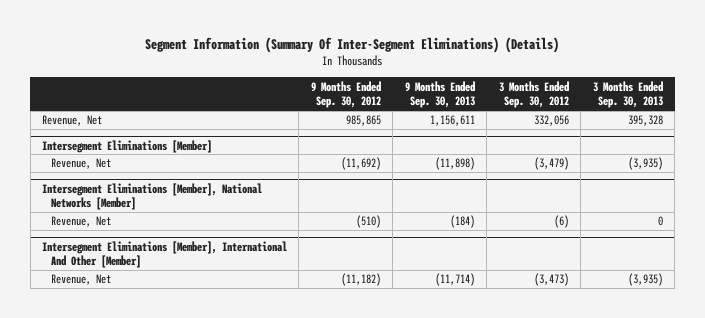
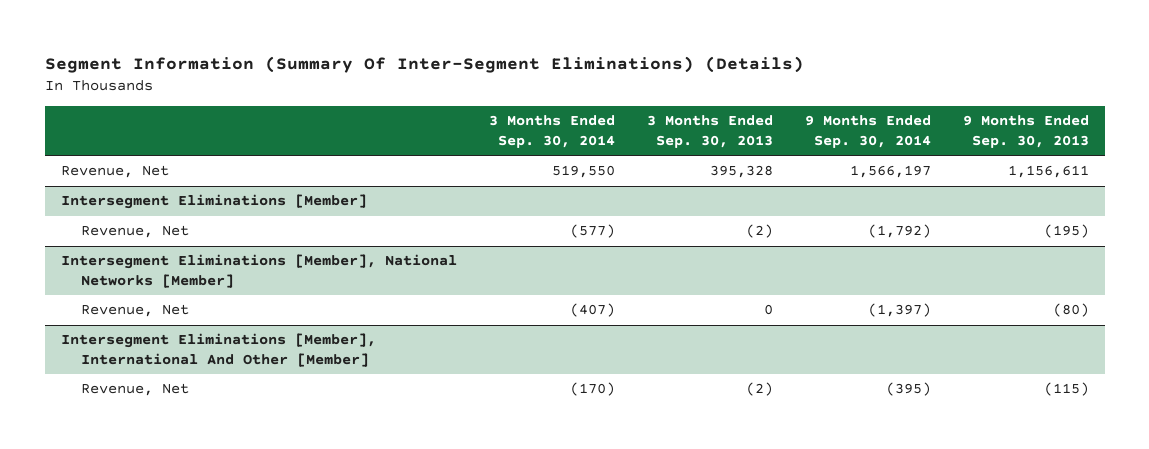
[310,80,381,109] 9 Months Ended Sep. 30, 2012 -> none
[498,80,569,109] 3 Months Ended Sep. 30, 2012 -> none
none -> [488,115,615,148] 3 Months Ended Sep. 30, 2014
none -> [804,115,931,148] 9 Months Ended Sep. 30, 2014
[434,157,475,171] (11,898) -> [1043,224,1089,239] (195)
[627,157,663,171] (3,935) -> [745,224,773,239] (2)
[449,215,475,229] (184) -> [1052,303,1089,318] (80)
[434,273,475,287] (11,714) -> [1043,382,1089,397] (115)
[627,273,663,287] (3,935) -> [745,382,773,397] (2)

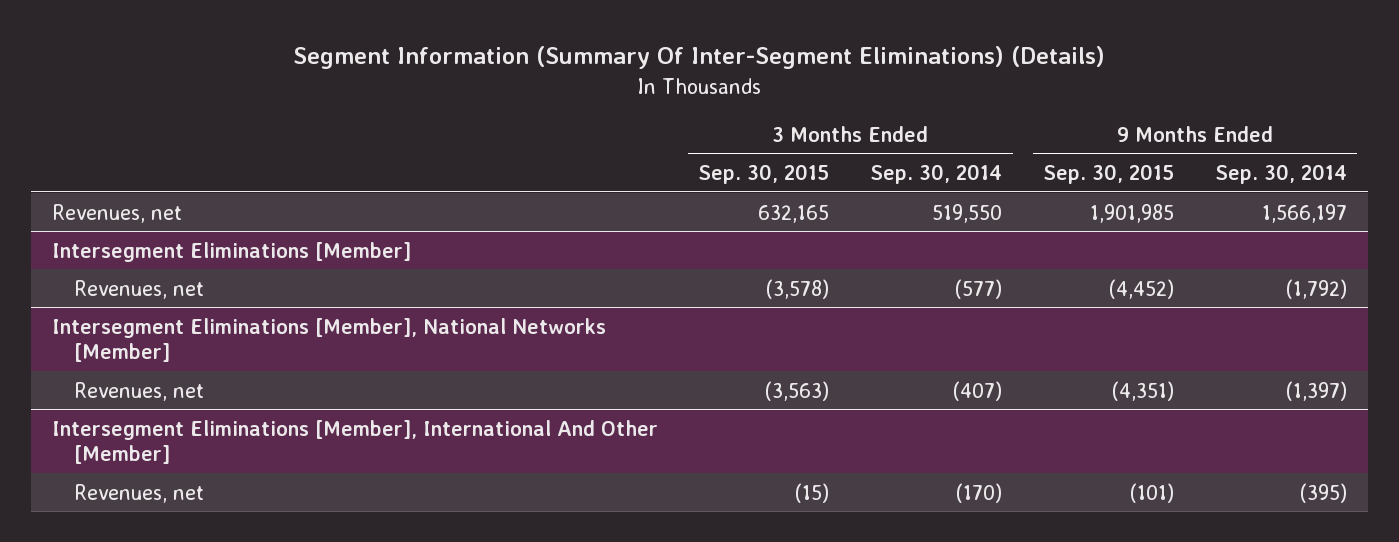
[646,115,773,148] 3 Months Ended Sep. 30, 2013 -> none
[962,115,1089,148] 9 Months Ended Sep. 30, 2013 -> none
none -> [698,164,830,185] Sep. 30, 2015
none -> [1043,164,1175,185] Sep. 30, 2015
[60,165,169,179] Revenue, Net -> [51,203,182,223] Revenues, net
[80,225,189,239] Revenue, Net -> [73,279,204,299] Revenues, net
[80,304,189,318] Revenue, Net -> [73,381,204,401] Revenues, net
[80,383,189,397] Revenue, Net -> [73,483,204,503] Revenues, net

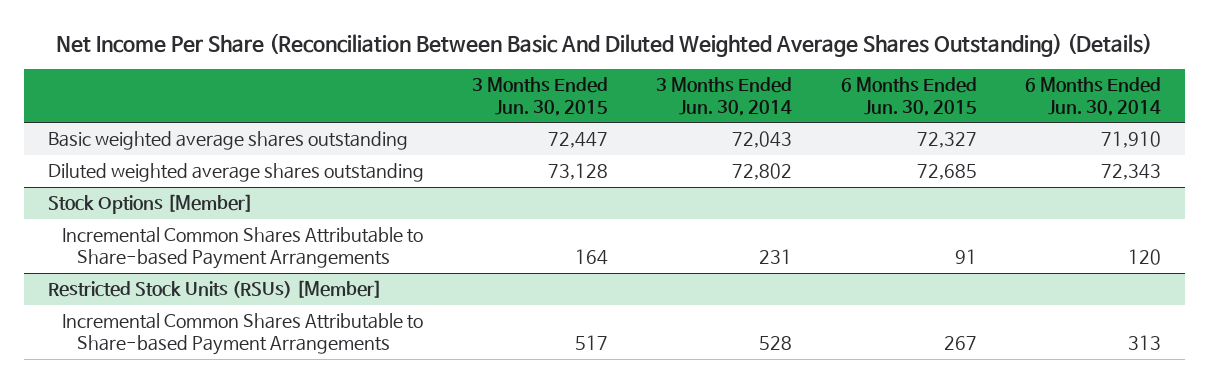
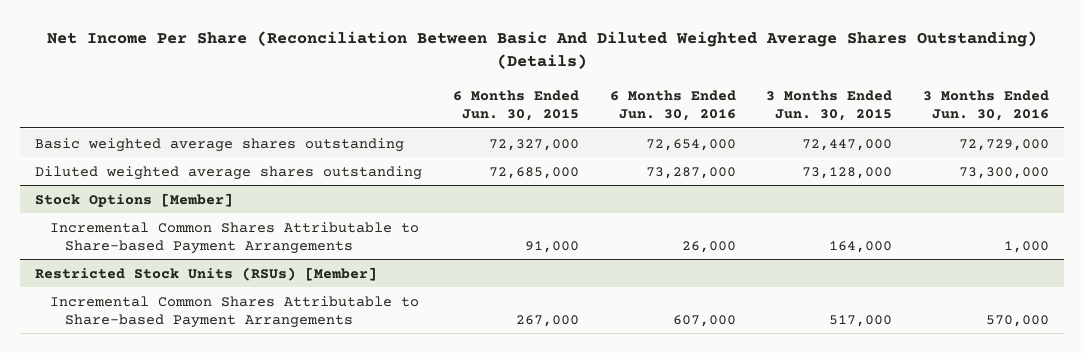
[656,76,793,116] 3 Months Ended Jun. 30, 2014 -> none
[1024,76,1161,116] 6 Months Ended Jun. 30, 2014 -> none
none -> [609,89,736,121] 6 Months Ended Jun. 30, 2016
none -> [923,89,1050,121] 3 Months Ended Jun. 30, 2016
[547,132,608,149] 72,447 -> [802,138,893,151] 72,447,000
[916,132,977,149] 72,327 -> [488,138,579,151] 72,327,000
[547,163,608,181] 73,128 -> [802,166,893,179] 73,128,000
[916,164,977,181] 72,685 -> [488,166,579,179] 72,685,000
[574,249,608,266] 164 -> [829,240,893,253] 164,000
[954,249,977,265] 91 -> [524,240,579,253] 91,000
[574,335,608,351] 517 -> [829,314,893,327] 517,000
[943,336,977,351] 267 -> [515,314,579,327] 267,000

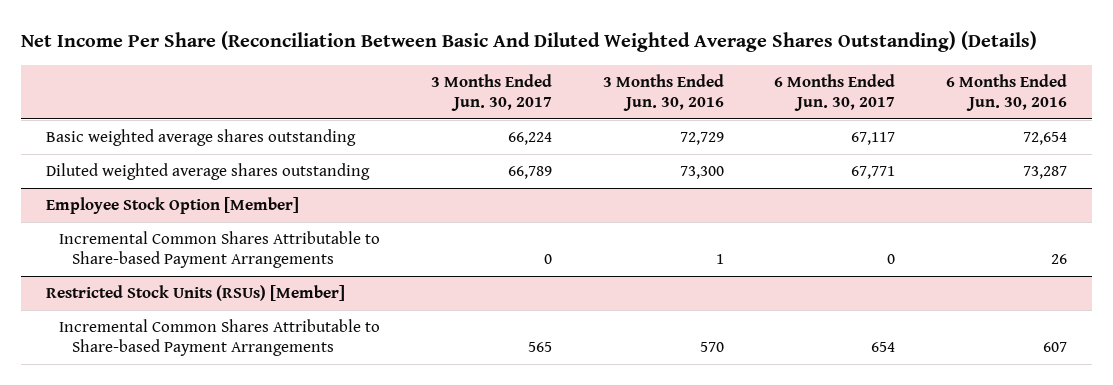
[452,89,579,121] 6 Months Ended Jun. 30, 2015 -> none
[766,89,893,121] 3 Months Ended Jun. 30, 2015 -> none
none -> [430,73,552,112] 3 Months Ended Jun. 30, 2017
none -> [774,73,896,112] 6 Months Ended Jun. 30, 2017
[645,138,736,151] 72,654,000 -> [1023,132,1068,146] 72,654
[959,138,1050,151] 72,729,000 -> [679,132,724,146] 72,729
[645,166,736,179] 73,287,000 -> [1023,166,1068,180] 73,287
[959,166,1050,179] 73,300,000 -> [679,166,724,180] 73,300
[35,192,234,207] Stock Options [Member] -> [46,197,300,215] Employee Stock Option [Member]
[681,240,736,253] 26,000 -> [1051,254,1068,265] 26
[1004,240,1050,253] 1,000 -> [715,254,724,265] 1
[672,314,736,327] 607,000 -> [1043,342,1068,353] 607
[986,314,1050,327] 570,000 -> [699,342,724,353] 570

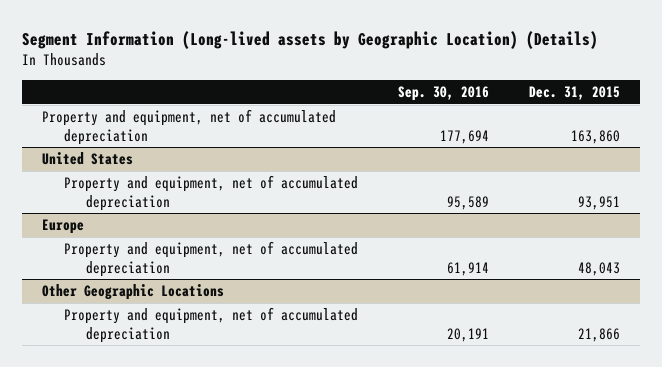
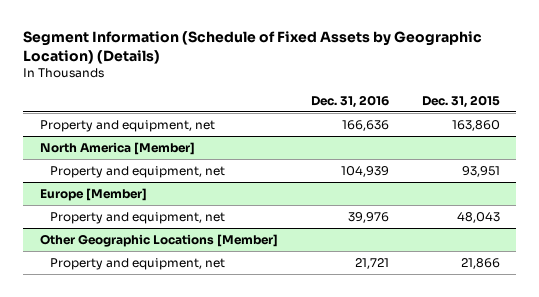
[22,31,599,50] Segment Information (Long-lived assets by Geographic Location) (Details) -> [23,30,483,64] Segment Information (Schedule of Fixed Assets by Geographic Location) (Details)
[398,85,490,101] Sep. 30, 2016 -> none
none -> [310,94,389,108] Dec. 31, 2016
[42,109,337,145] Property and equipment, net of accumulated depreciation -> [39,119,215,132] Property and equipment, net
[42,152,134,166] United States -> [39,141,195,155] North America [Member]
[64,175,359,211] Property and equipment, net of accumulated depreciation -> [49,165,225,178] Property and equipment, net
[42,219,85,235] Europe -> [39,187,147,201] Europe [Member]
[64,241,359,277] Property and equipment, net of accumulated depreciation -> [49,211,225,224] Property and equipment, net
[42,284,225,301] Other Geographic Locations -> [39,233,278,247] Other Geographic Locations [Member]
[64,307,359,343] Property and equipment, net of accumulated depreciation -> [49,257,225,270] Property and equipment, net

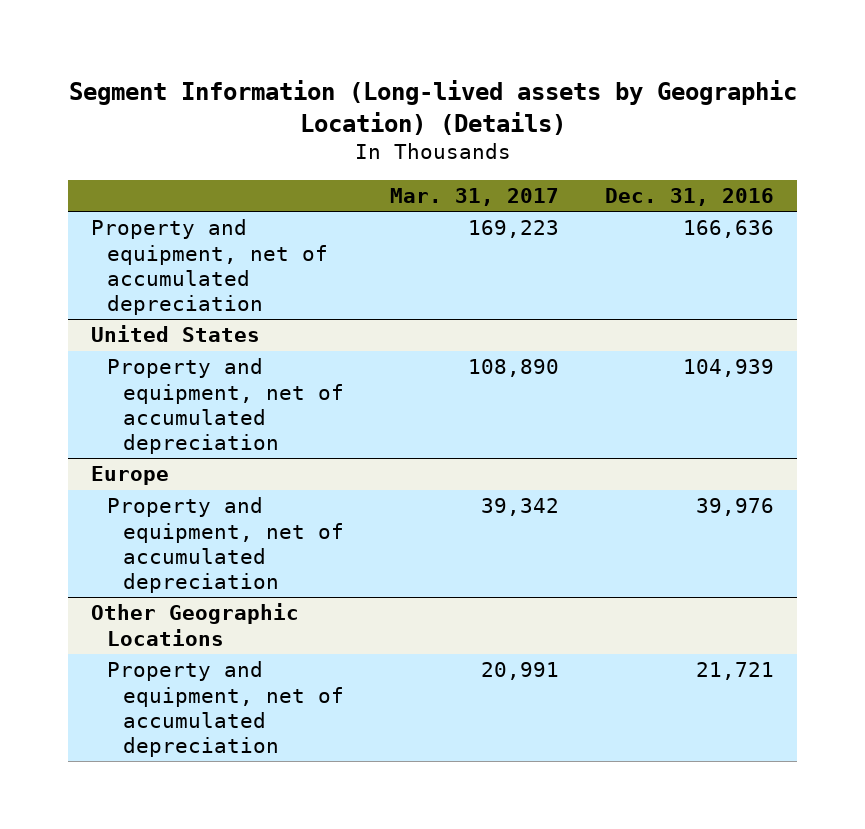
[23,30,483,64] Segment Information (Schedule of Fixed Assets by Geographic Location) (Details) -> [68,80,797,135] Segment Information (Long-lived assets by Geographic Location) (Details)
[421,94,500,108] Dec. 31, 2015 -> none
none -> [389,187,559,206] Mar. 31, 2017
[39,119,215,132] Property and equipment, net -> [91,219,329,316] Property and equipment, net of accumulated depreciation
[39,141,195,155] North America [Member] -> [91,325,261,343] United States
[49,165,225,178] Property and equipment, net -> [107,358,344,455] Property and equipment, net of accumulated depreciation
[39,187,147,201] Europe [Member] -> [91,466,170,486] Europe
[49,211,225,224] Property and equipment, net -> [107,497,344,594] Property and equipment, net of accumulated depreciation
[39,233,278,247] Other Geographic Locations [Member] -> [91,603,300,646] Other Geographic Locations
[49,257,225,270] Property and equipment, net -> [107,661,344,758] Property and equipment, net of accumulated depreciation

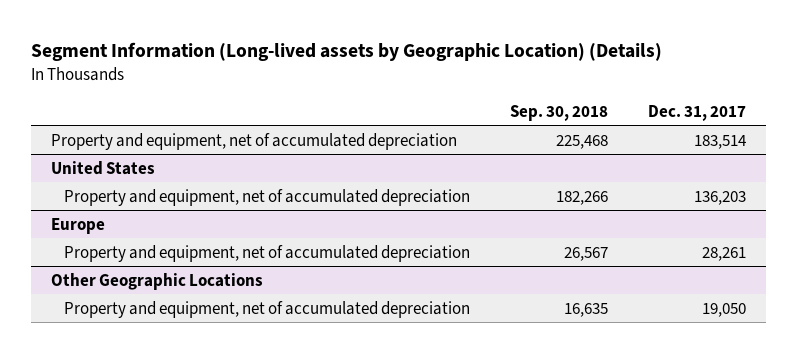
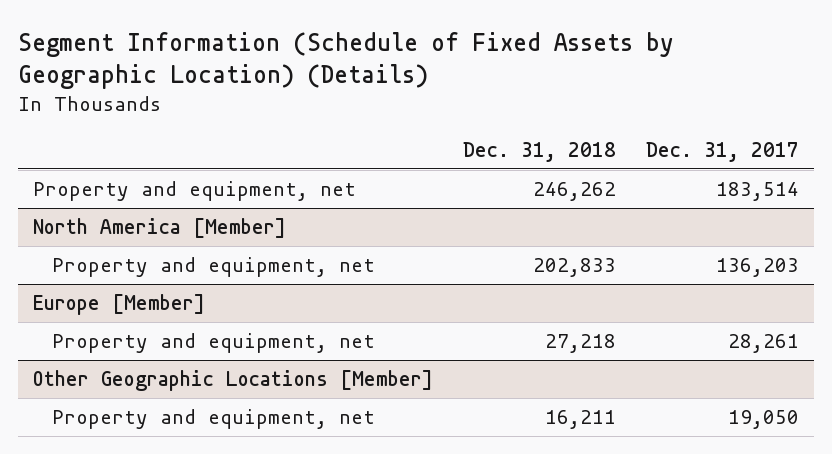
[30,42,662,62] Segment Information (Long-lived assets by Geographic Location) (Details) -> [18,31,674,89] Segment Information (Schedule of Fixed Assets by Geographic Location) (Details)
[510,104,609,121] Sep. 30, 2018 -> none
none -> [463,142,617,163] Dec. 31, 2018
[50,132,457,150] Property and equipment, net of accumulated depreciation -> [33,180,357,201] Property and equipment, net
[50,160,155,175] United States -> [33,217,287,238] North America [Member]
[64,188,471,206] Property and equipment, net of accumulated depreciation -> [51,256,375,277] Property and equipment, net
[50,217,105,234] Europe -> [33,293,206,315] Europe [Member]
[64,244,471,262] Property and equipment, net of accumulated depreciation -> [51,332,375,353] Property and equipment, net
[50,272,263,290] Other Geographic Locations -> [33,369,434,391] Other Geographic Locations [Member]
[64,300,471,318] Property and equipment, net of accumulated depreciation -> [51,408,375,429] Property and equipment, net

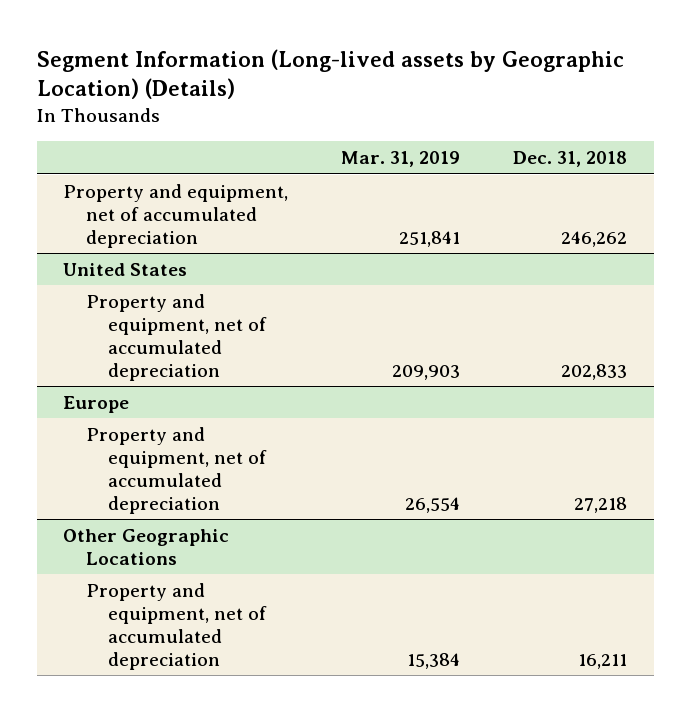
[18,31,674,89] Segment Information (Schedule of Fixed Assets by Geographic Location) (Details) -> [36,48,624,100] Segment Information (Long-lived assets by Geographic Location) (Details)
[645,142,799,163] Dec. 31, 2017 -> none
none -> [341,151,461,168] Mar. 31, 2019
[33,180,357,201] Property and equipment, net -> [63,183,289,248] Property and equipment, net of accumulated depreciation
[33,217,287,238] North America [Member] -> [63,262,188,276] United States
[51,256,375,277] Property and equipment, net -> [85,293,268,381] Property and equipment, net of accumulated depreciation
[33,293,206,315] Europe [Member] -> [63,395,130,413] Europe
[51,332,375,353] Property and equipment, net -> [85,426,268,514] Property and equipment, net of accumulated depreciation
[33,369,434,391] Other Geographic Locations [Member] -> [63,528,230,565] Other Geographic Locations
[51,408,375,429] Property and equipment, net -> [85,582,268,670] Property and equipment, net of accumulated depreciation

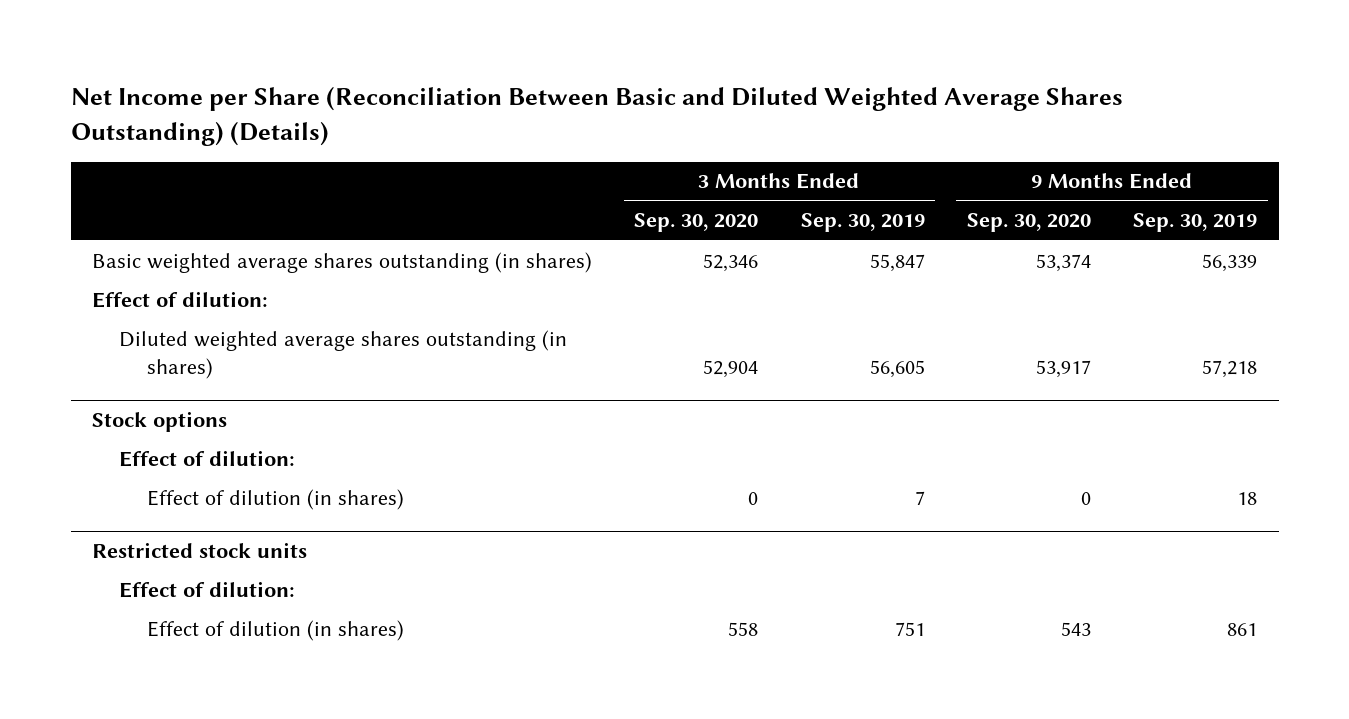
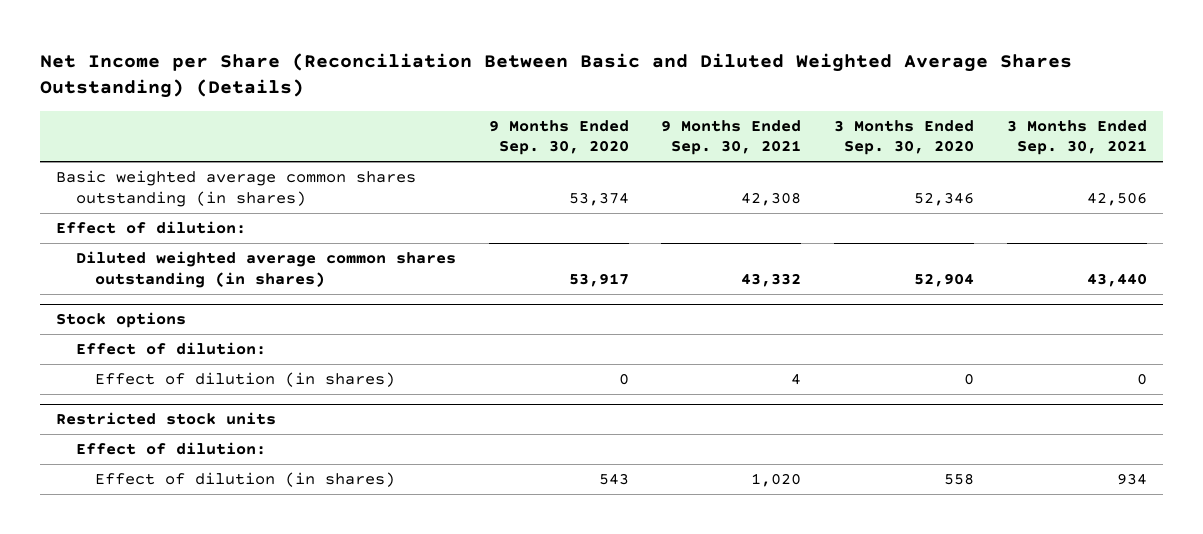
[800,213,925,233] Sep. 30, 2019 -> none
[1133,213,1258,233] Sep. 30, 2019 -> none
none -> [661,119,802,156] 9 Months Ended Sep. 30, 2021
none -> [1006,119,1147,156] 3 Months Ended Sep. 30, 2021
[91,251,592,273] Basic weighted average shares outstanding (in shares) -> [56,169,417,207] Basic weighted average common shares outstanding (in shares)
[119,329,568,379] Diluted weighted average shares outstanding (in shares) -> [75,250,456,288] Diluted weighted average common shares outstanding (in shares)

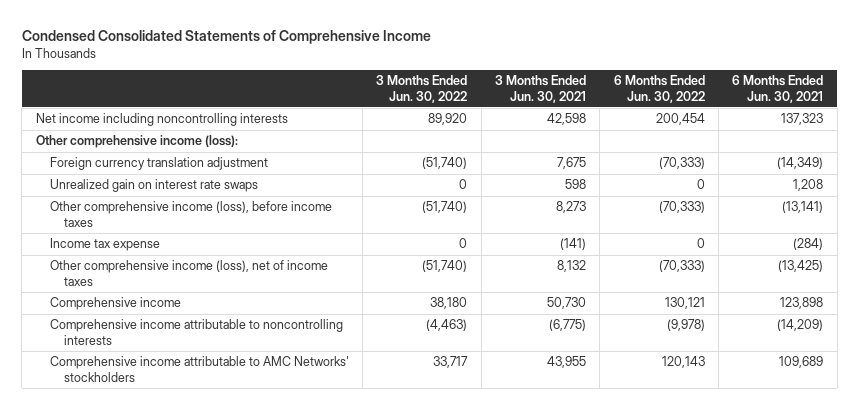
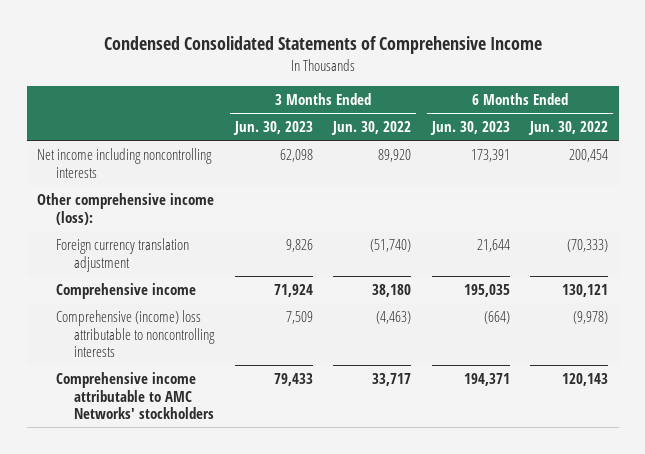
[495,75,587,103] 3 Months Ended Jun. 30, 2021 -> none
[732,75,824,103] 6 Months Ended Jun. 30, 2021 -> none
none -> [232,120,313,135] Jun. 30, 2023
none -> [429,120,510,135] Jun. 30, 2023
[49,179,258,193] Unrealized gain on interest rate swaps -> none
[49,201,332,227] Other comprehensive income (loss), before income taxes -> none
[49,238,160,252] Income tax expense -> none
[49,260,328,286] Other comprehensive income (loss), net of income taxes -> none
[49,319,343,345] Comprehensive income attributable to noncontrolling interests -> [55,309,216,358] Comprehensive (income) loss attributable to noncontrolling interests

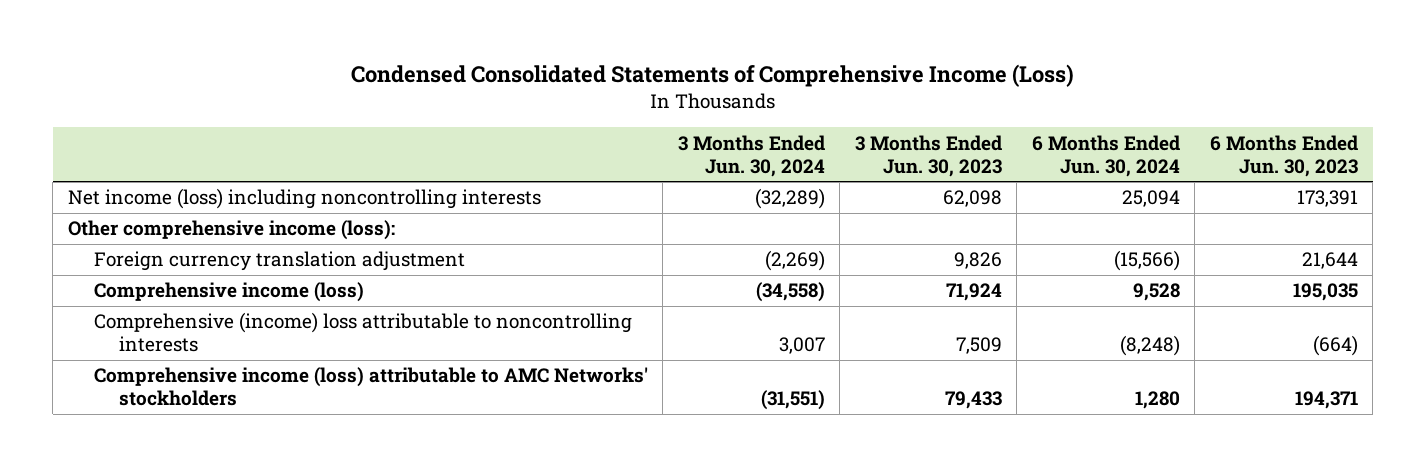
[103,36,542,55] Condensed Consolidated Statements of Comprehensive Income -> [350,64,1074,88] Condensed Consolidated Statements of Comprehensive Income (Loss)
[331,120,412,135] Jun. 30, 2022 -> none
[528,120,609,135] Jun. 30, 2022 -> none
none -> [677,134,825,177] 3 Months Ended Jun. 30, 2024
none -> [1031,134,1180,177] 6 Months Ended Jun. 30, 2024
[36,147,212,178] Net income including noncontrolling interests -> [67,188,541,210] Net income (loss) including noncontrolling interests
[55,282,196,299] Comprehensive income -> [93,282,364,303] Comprehensive income (loss)
[55,371,215,420] Comprehensive income attributable to AMC Networks' stockholders -> [93,367,648,407] Comprehensive income (loss) attributable to AMC Networks' stockholders

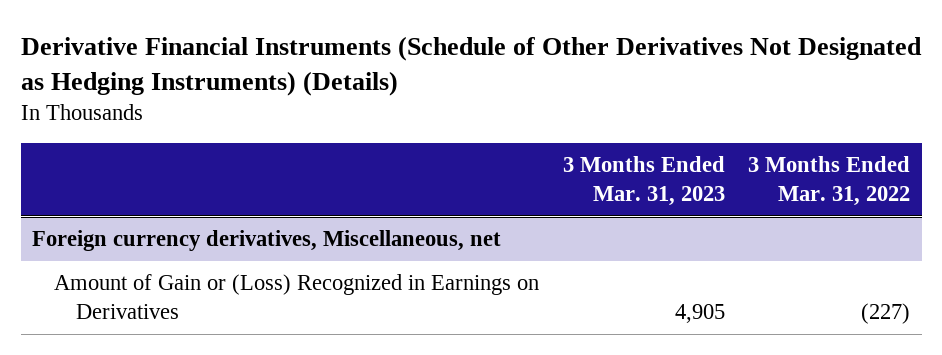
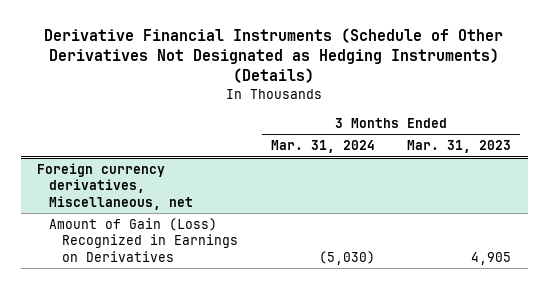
[748,156,911,206] 3 Months Ended Mar. 31, 2022 -> none
none -> [270,140,375,154] Mar. 31, 2024
[54,274,540,320] Amount of Gain or (Loss) Recognized in Earnings on Derivatives -> [49,218,238,262] Amount of Gain (Loss) Recognized in Earnings on Derivatives

